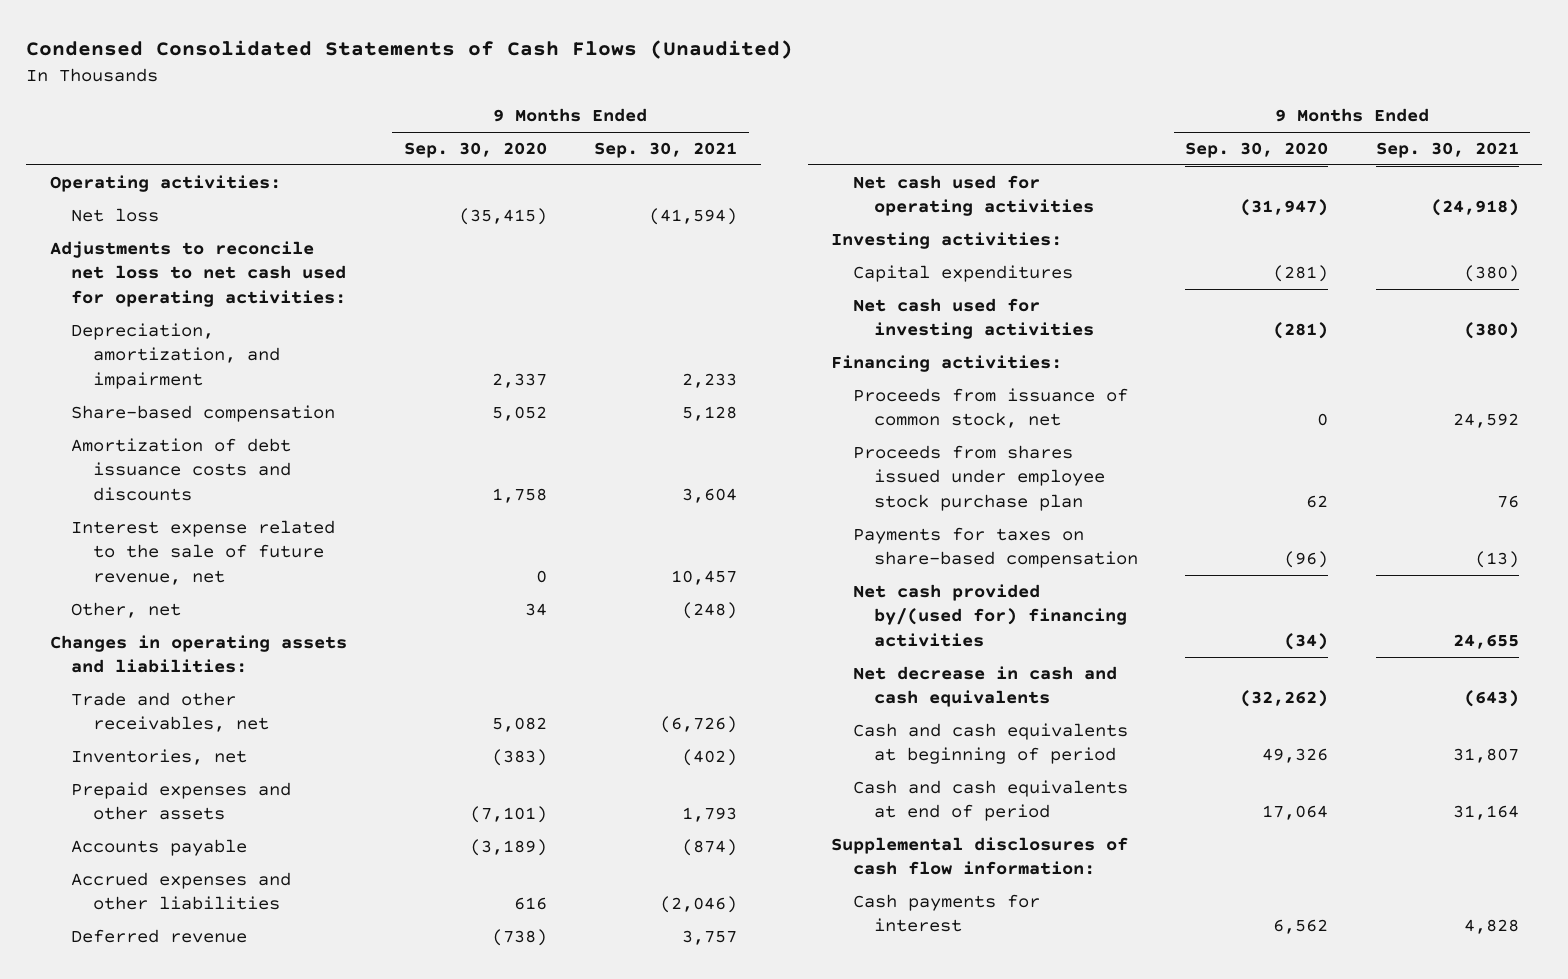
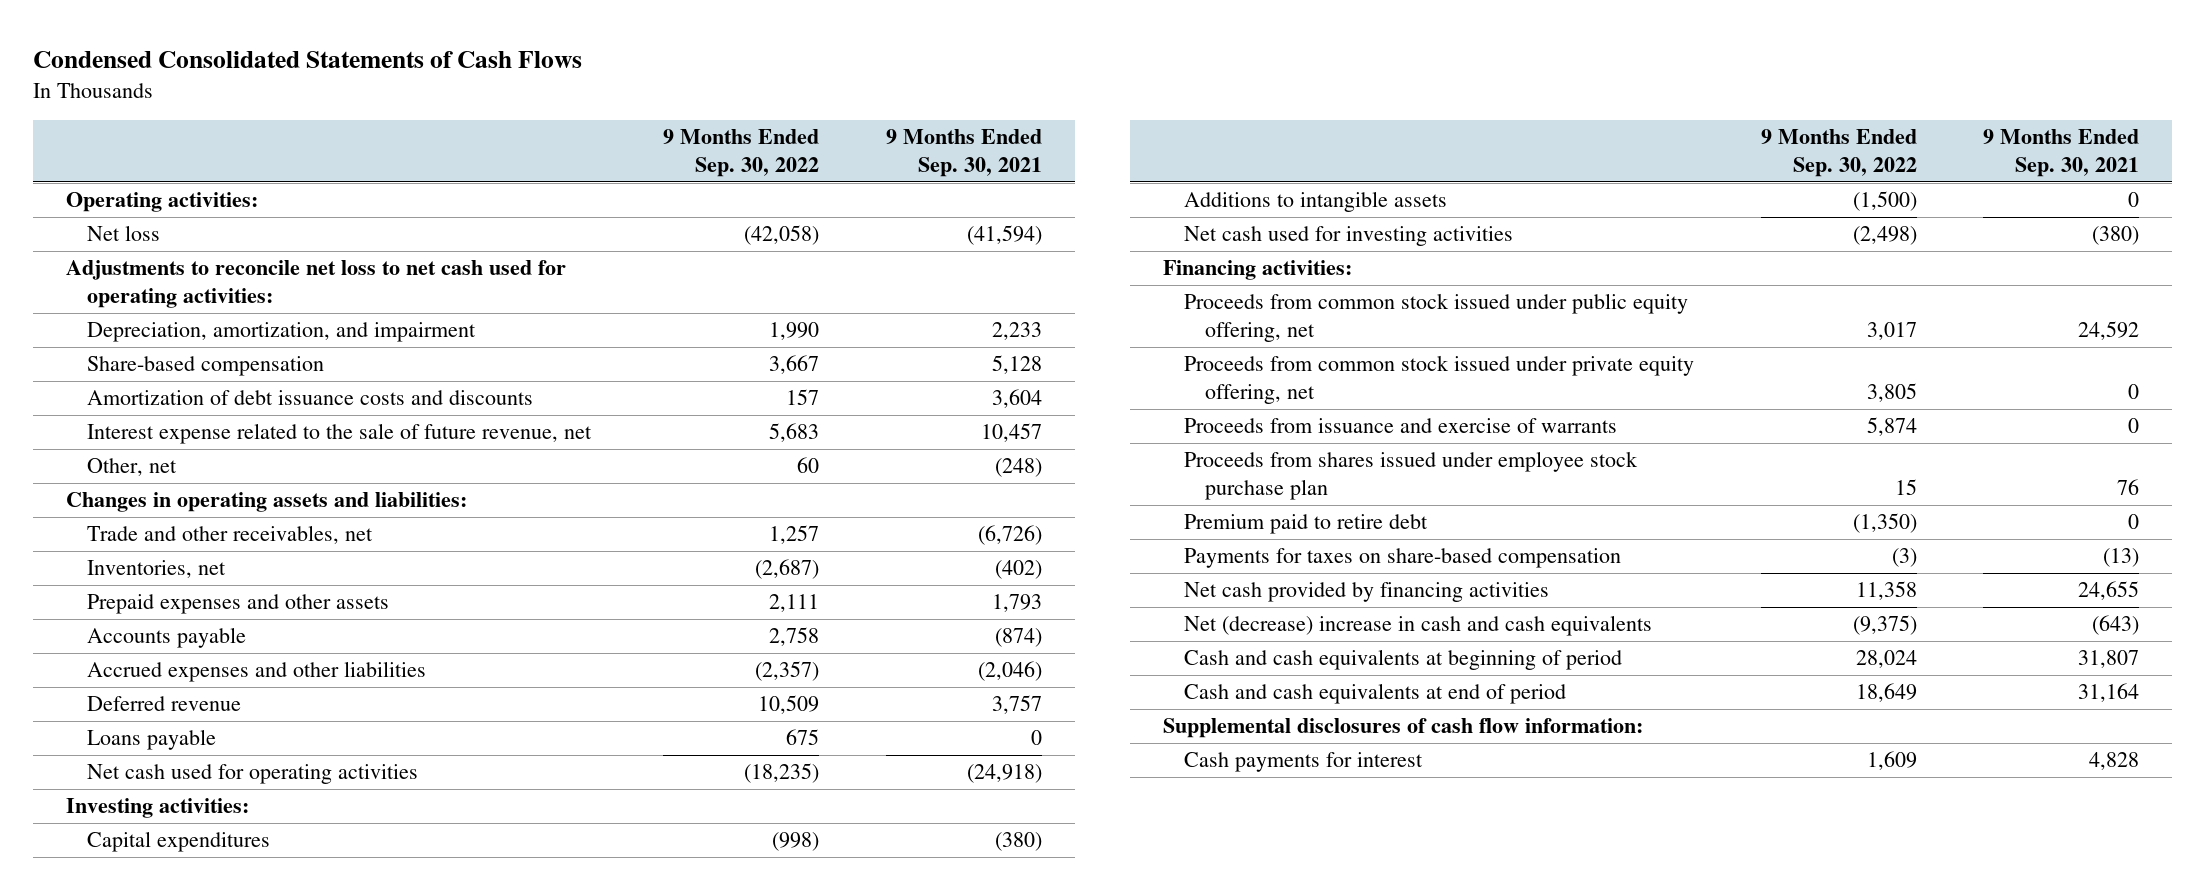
[26,40,794,60] Condensed Consolidated Statements of Cash Flows (Unaudited) -> [33,50,583,68] Condensed Consolidated Statements of Cash Flows
[403,142,547,159] Sep. 30, 2020 -> none
none -> [663,129,820,178] 9 Months Ended Sep. 30, 2022
none -> [87,729,217,751] Loans payable
none -> [1184,191,1448,213] Additions to intangible assets
[852,387,1128,429] Proceeds from issuance of common stock, net -> [1184,293,1689,343] Proceeds from common stock issued under public equity offering, net
none -> [1184,355,1695,405] Proceeds from common stock issued under private equity offering, net
none -> [1184,418,1618,434] Proceeds from issuance and exercise of warrants
none -> [1184,514,1429,535] Premium paid to retire debt
[852,583,1128,647] Net cash provided by/(used for) financing activities -> [1184,582,1550,603] Net cash provided by financing activities
[852,665,1117,708] Net decrease in cash and cash equivalents -> [1184,615,1653,637] Net (decrease) increase in cash and cash equivalents

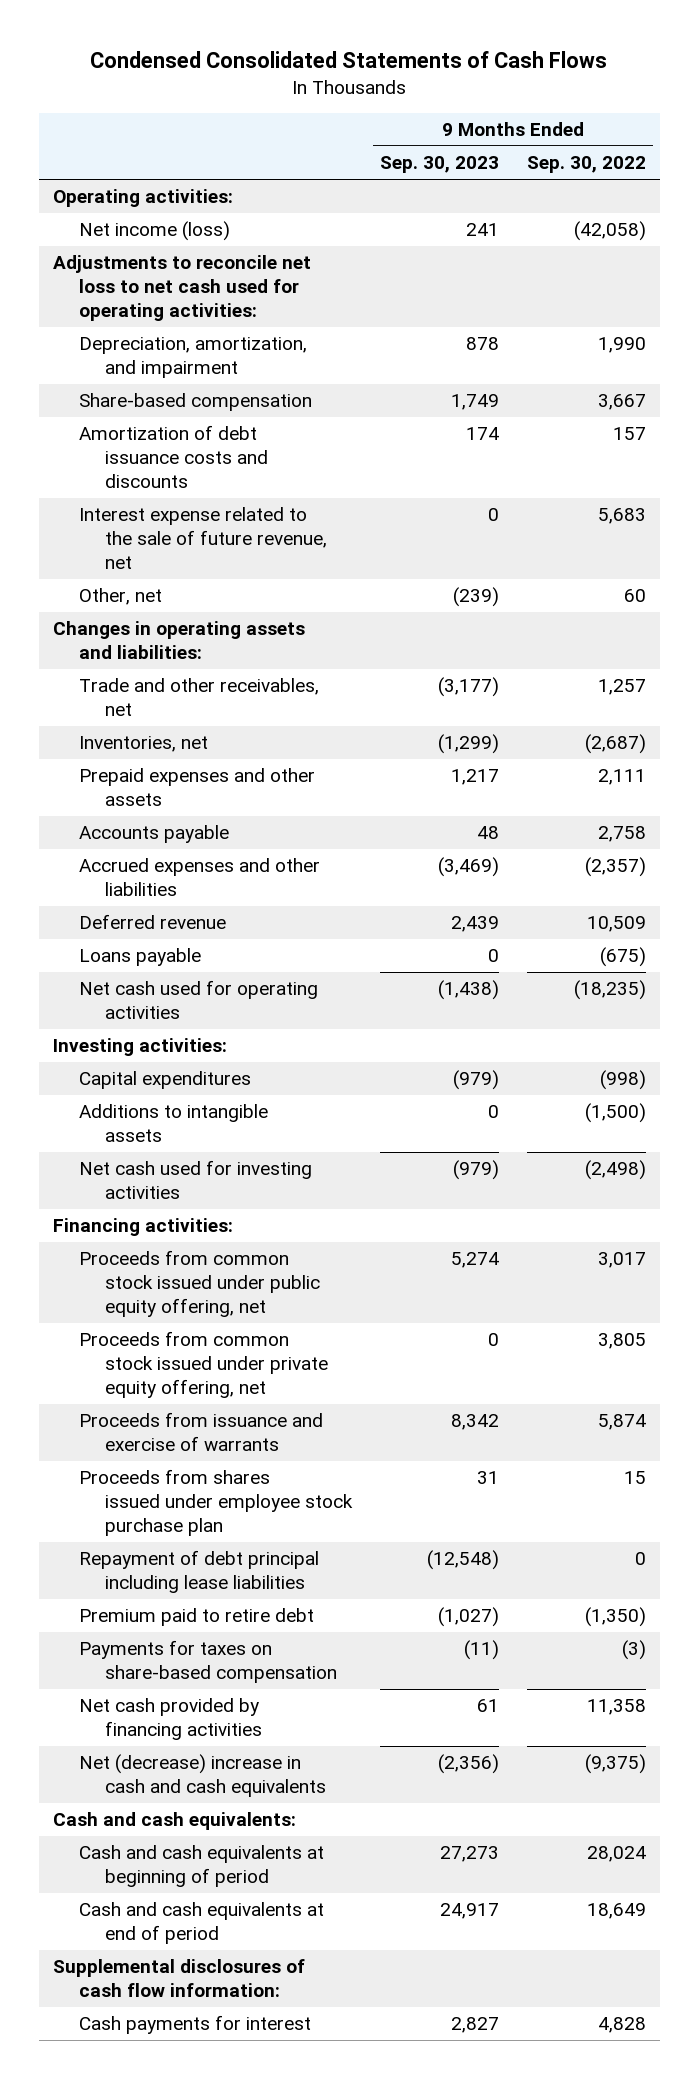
[885,129,1042,178] 9 Months Ended Sep. 30, 2021 -> none
none -> [380,156,500,174] Sep. 30, 2023
[87,225,161,242] Net loss -> [79,221,231,242] Net income (loss)
[786,729,820,746] 675 -> [599,947,646,968] (675)
none -> [79,1550,320,1594] Repayment of debt principal including lease liabilities
none -> [52,1812,296,1831] Cash and cash equivalents:
[1866,751,1917,771] 1,609 -> [597,2017,646,2034] 4,828

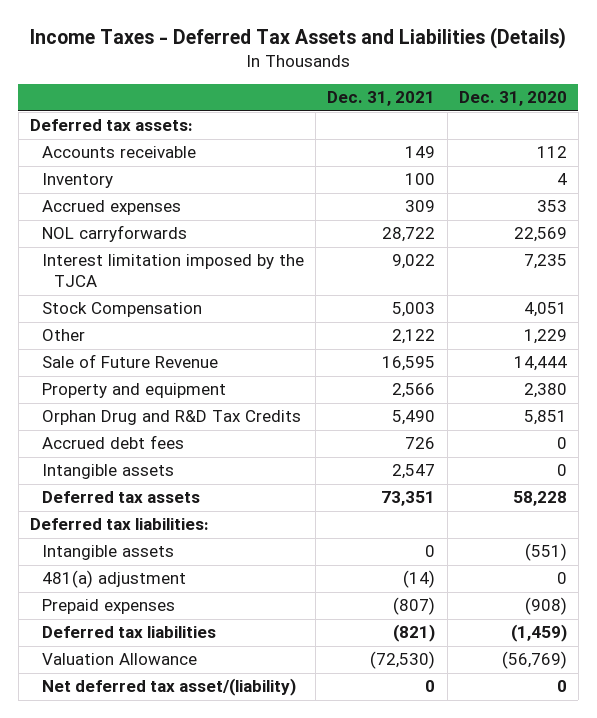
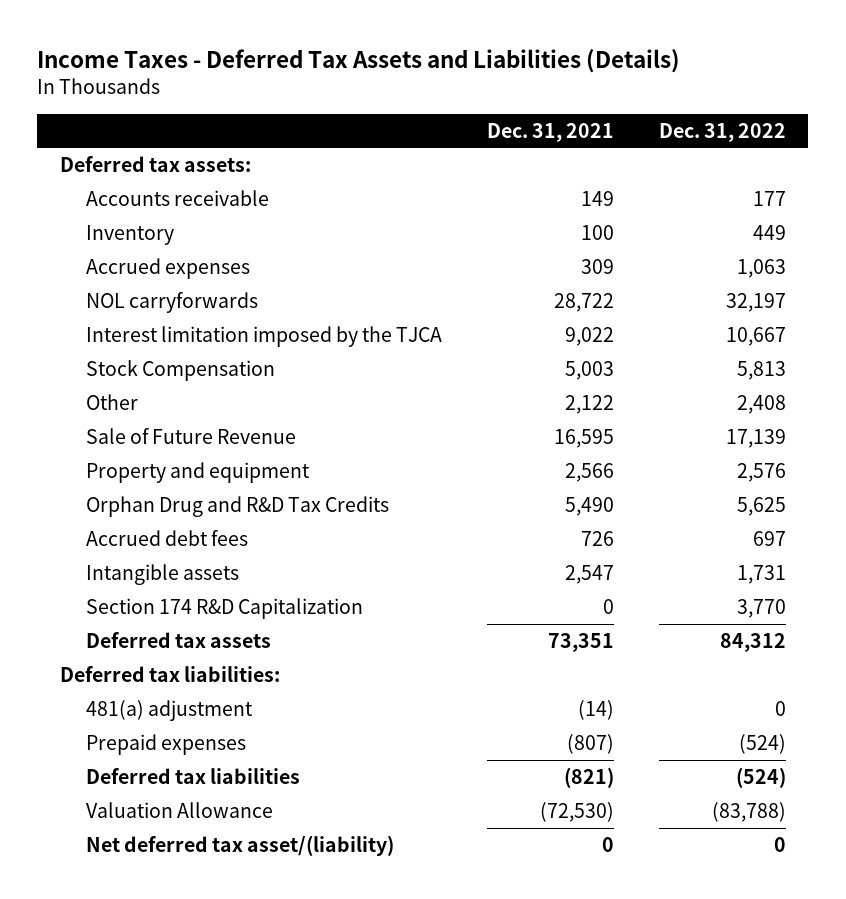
[458,91,567,107] Dec. 31, 2020 -> none
none -> [658,122,786,142] Dec. 31, 2022
none -> [86,598,364,620] Section 174 R&D Capitalization
[42,545,175,561] Intangible assets -> none

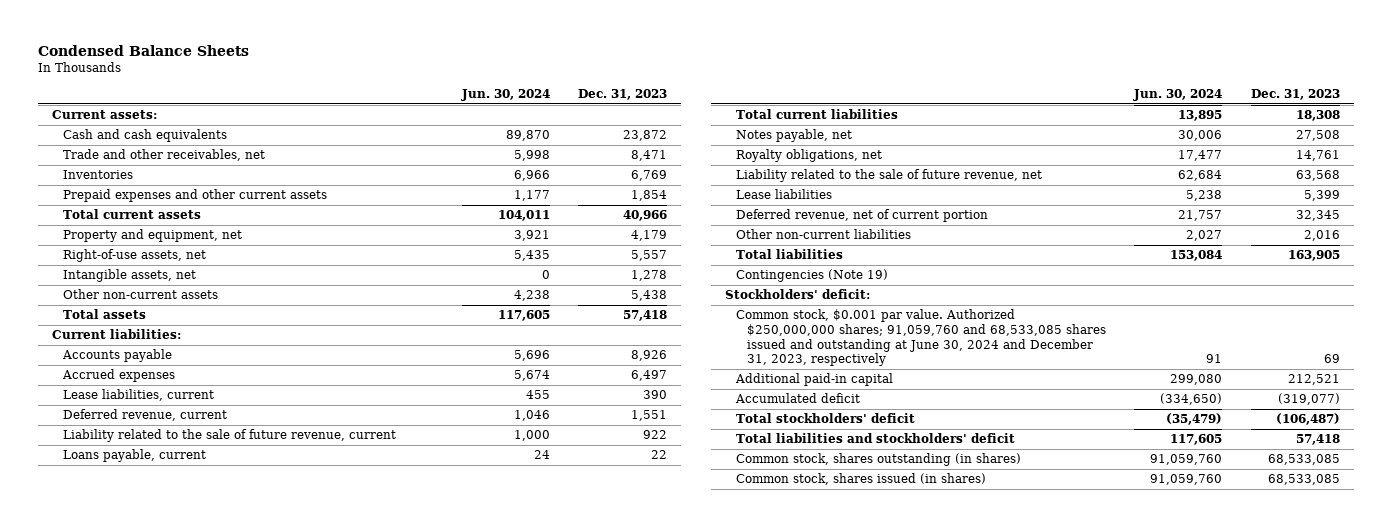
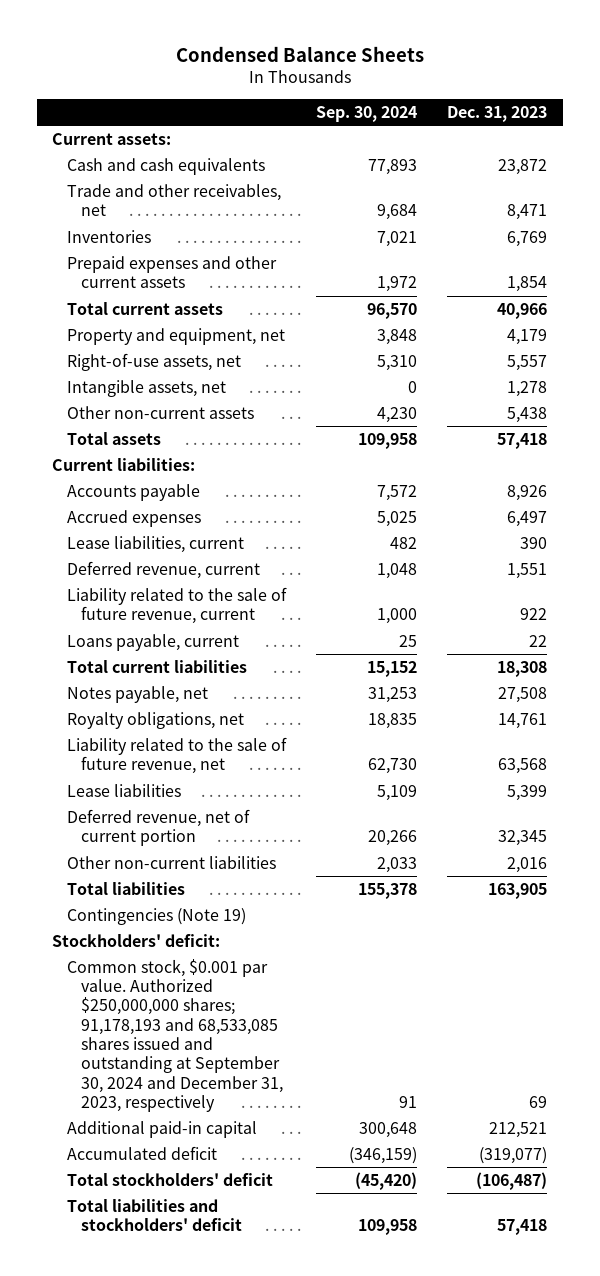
[460,89,550,102] Jun. 30, 2024 -> none
none -> [316,106,418,123] Sep. 30, 2024
[736,309,1107,367] Common stock, $0.001 par value. Authorized $250,000,000 shares; 91,059,760 and 68,533,085 shares issued and outstanding at June 30, 2024 and December 31, 2023, respectively -> [66,958,284,1112] Common stock, $0.001 par value. Authorized $250,000,000 shares; 91,178,193 and 68,533,085 shares issued and outstanding at September 30, 2024 and December 31, 2023, respectively
[736,453,1022,467] Common stock, shares outstanding (in shares) -> none
[736,473,987,486] Common stock, shares issued (in shares) -> none

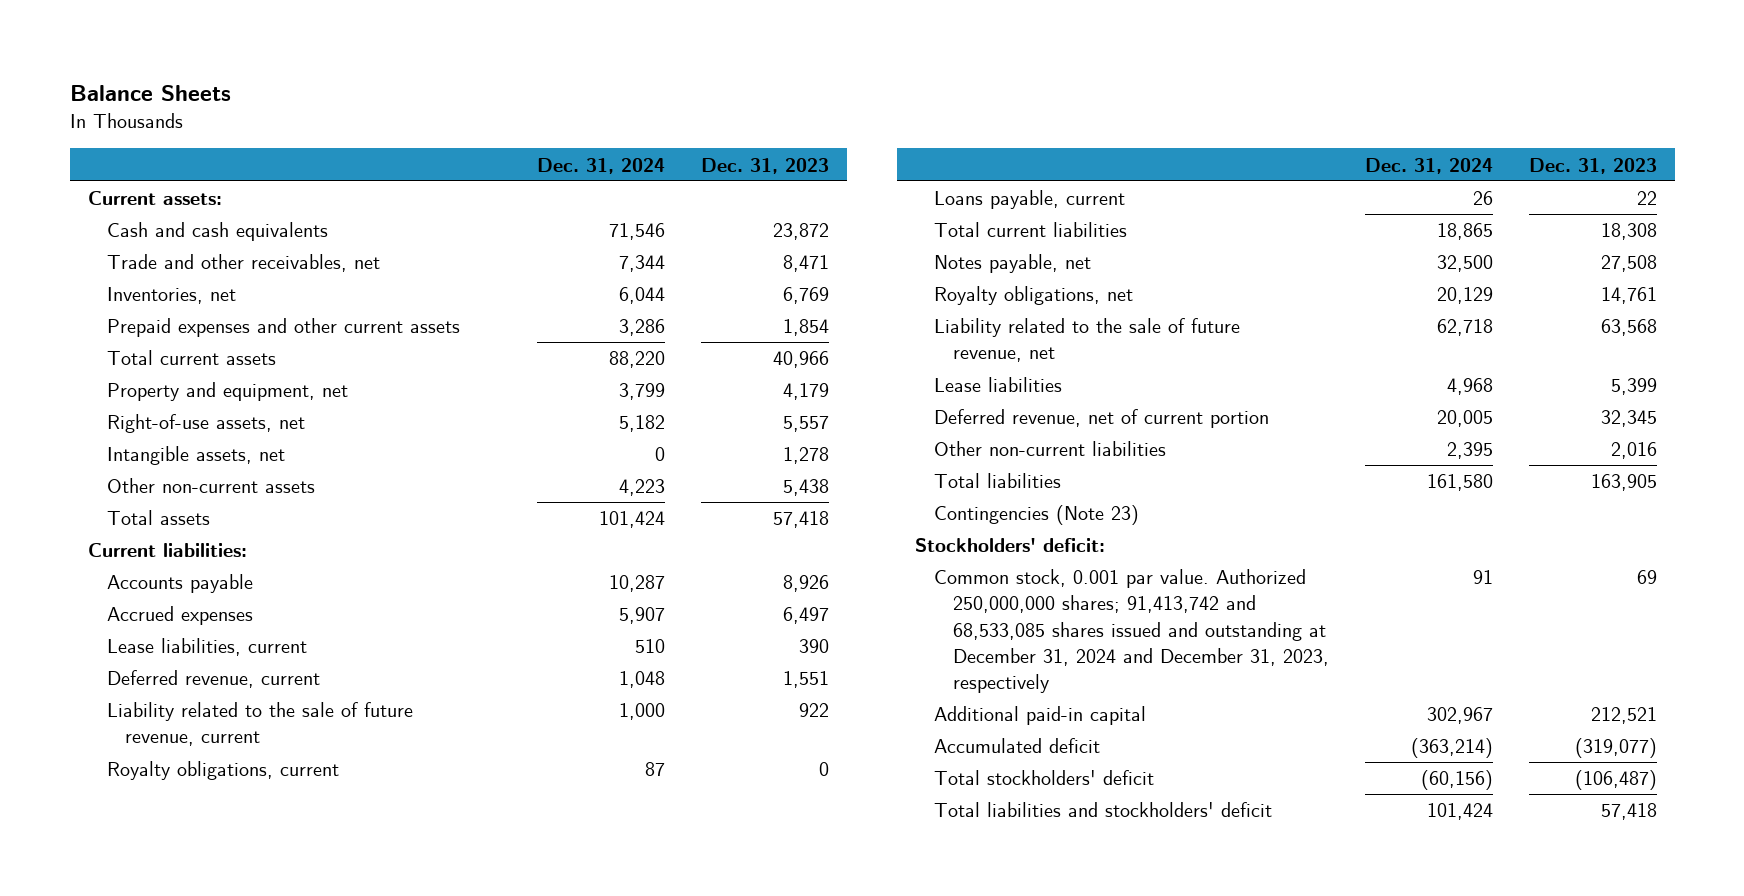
[175,45,424,62] Condensed Balance Sheets -> [69,85,231,102] Balance Sheets
[316,106,418,123] Sep. 30, 2024 -> none
none -> [537,157,666,174] Dec. 31, 2024
[66,229,151,243] Inventories -> [106,287,236,305] Inventories, net
none -> [106,761,339,781] Royalty obligations, current
[66,907,246,925] Contingencies (Note 19) -> [934,505,1140,526] Contingencies (Note 23)
[66,958,284,1112] Common stock, $0.001 par value. Authorized $250,000,000 shares; 91,178,193 and 68,533,085 shares issued and outstanding at September 30, 2024 and December 31, 2023, respectively -> [934,569,1330,694] Common stock, 0.001 par value. Authorized 250,000,000 shares; 91,413,742 and 68,533,085 shares issued and outstanding at December 31, 2024 and December 31, 2023, respectively

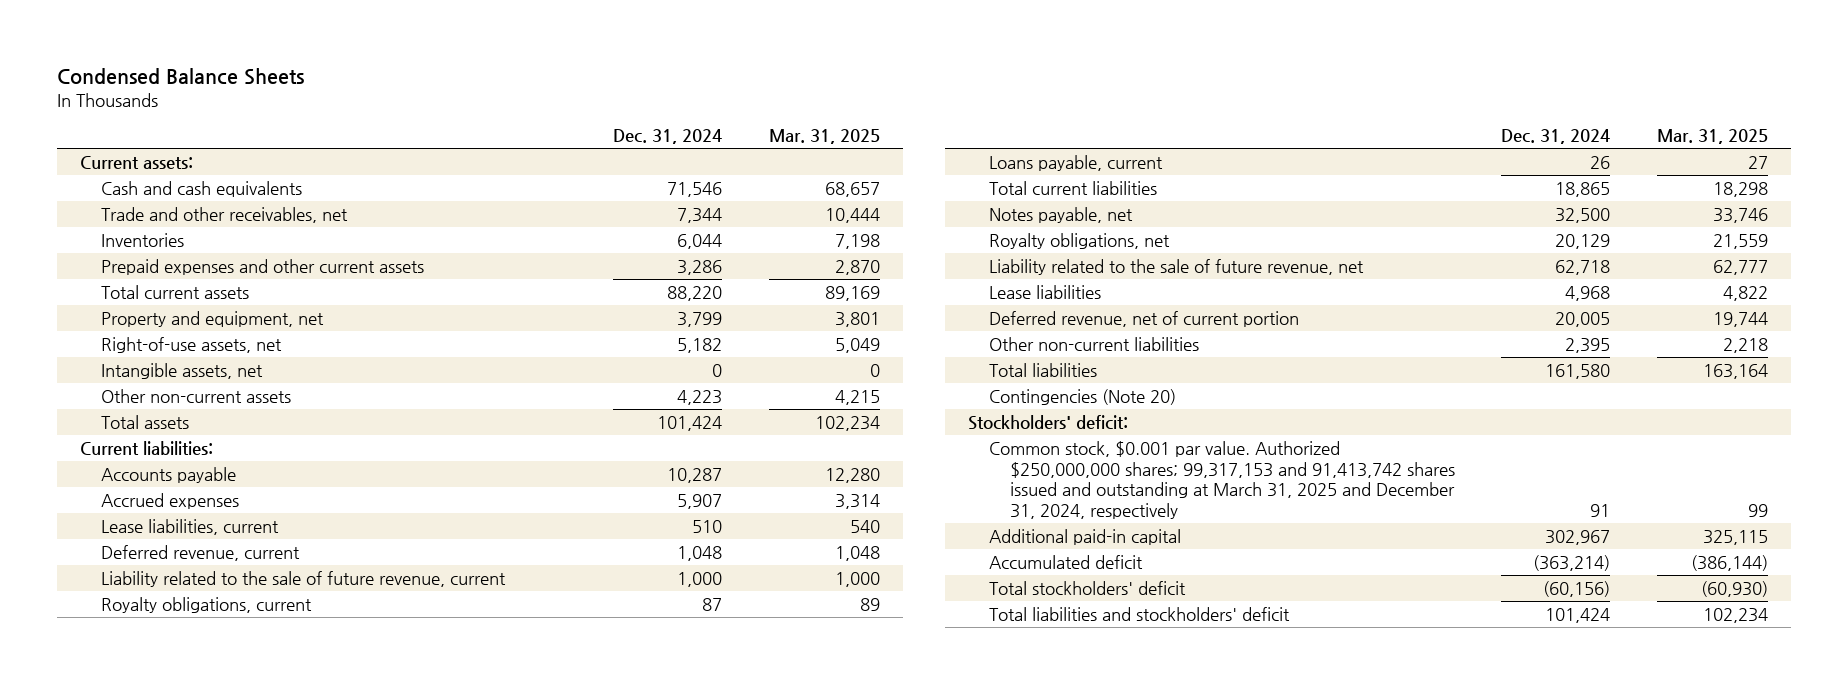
[69,85,231,102] Balance Sheets -> [56,67,304,85] Condensed Balance Sheets
[701,157,830,174] Dec. 31, 2023 -> none
none -> [768,129,880,145] Mar. 31, 2025
[106,287,236,305] Inventories, net -> [100,232,184,247] Inventories
[934,505,1140,526] Contingencies (Note 23) -> [989,388,1177,405] Contingencies (Note 20)
[934,569,1330,694] Common stock, 0.001 par value. Authorized 250,000,000 shares; 91,413,742 and 68,533,085 shares issued and outstanding at December 31, 2024 and December 31, 2023, respectively -> [989,440,1455,520] Common stock, $0.001 par value. Authorized $250,000,000 shares; 99,317,153 and 91,413,742 shares issued and outstanding at March 31, 2025 and December 31, 2024, respectively

